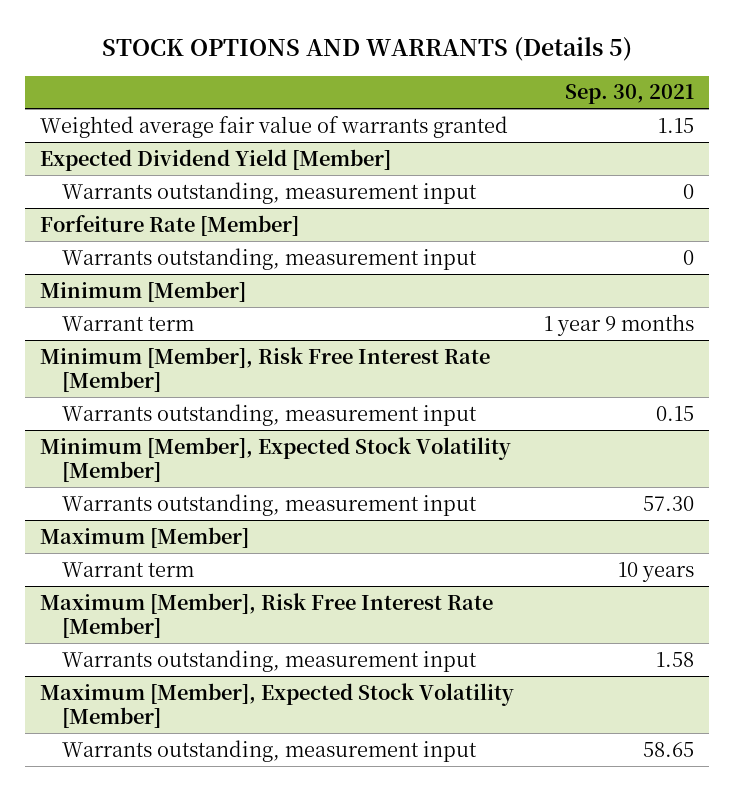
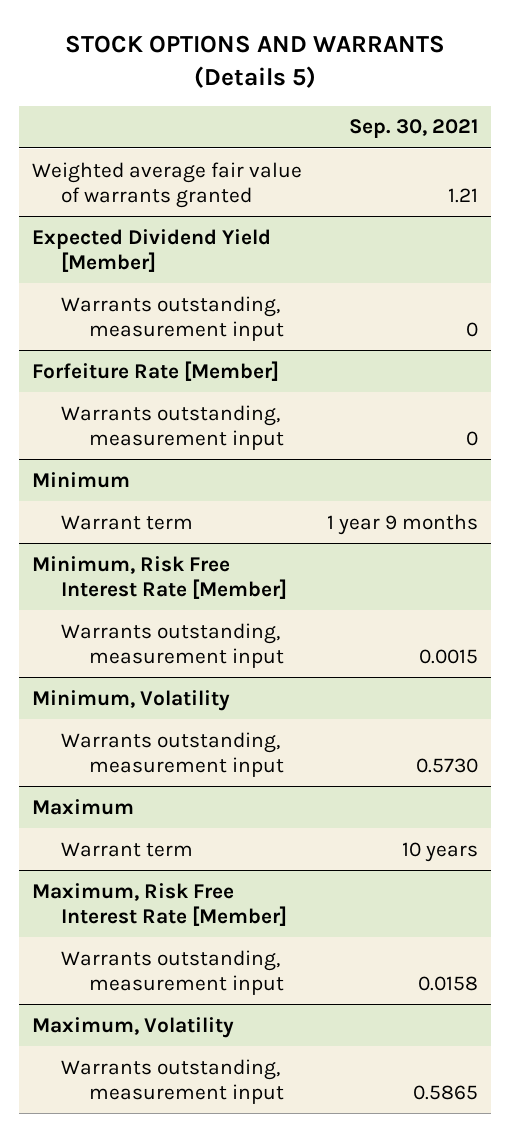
[657,117,694,133] 1.15 -> [448,188,479,204] 1.21
[39,280,246,302] Minimum [Member] -> [31,471,130,488] Minimum
[39,436,511,482] Minimum [Member], Expected Stock Volatility [Member] -> none
[39,346,490,392] Minimum [Member], Risk Free Interest Rate [Member] -> [31,555,287,600] Minimum, Risk Free Interest Rate [Member]
[655,405,694,421] 0.15 -> [419,649,479,665] 0.0015
none -> [31,689,230,711] Minimum, Volatility
[642,495,694,511] 57.30 -> [416,758,479,774] 0.5730
[39,526,249,548] Maximum [Member] -> [31,798,134,815] Maximum
[39,682,514,728] Maximum [Member], Expected Stock Volatility [Member] -> none
[39,592,493,638] Maximum [Member], Risk Free Interest Rate [Member] -> [31,882,287,927] Maximum, Risk Free Interest Rate [Member]
[655,651,694,667] 1.58 -> [418,976,479,992] 0.0158
none -> [31,1016,234,1038] Maximum, Volatility
[642,741,694,757] 58.65 -> [413,1085,479,1101] 0.5865

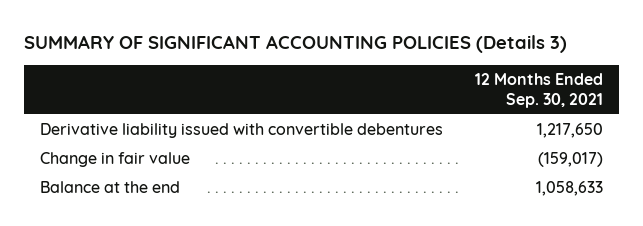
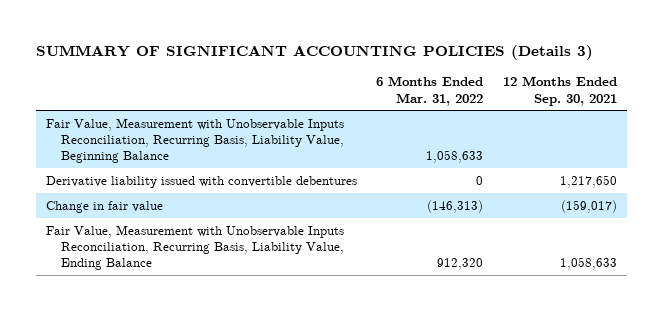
none -> [376,76,484,106] 6 Months Ended Mar. 31, 2022
none -> [45,117,344,164] Fair Value, Measurement with Unobservable Inputs Reconciliation, Recurring Basis, Liability Value, Beginning Balance
[40,181,181,194] Balance at the end -> [45,224,344,271] Fair Value, Measurement with Unobservable Inputs Reconciliation, Recurring Basis, Liability Value, Ending Balance

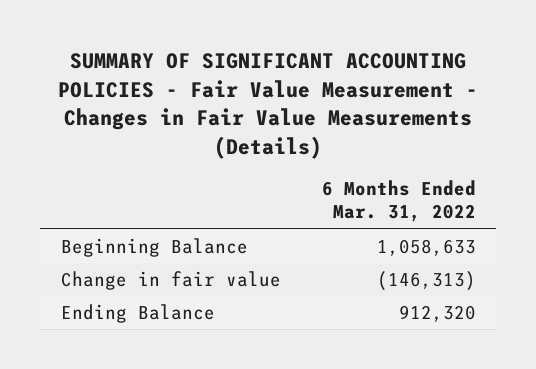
[35,45,593,61] SUMMARY OF SIGNIFICANT ACCOUNTING POLICIES (Details 3) -> [58,53,479,159] SUMMARY OF SIGNIFICANT ACCOUNTING POLICIES - Fair Value Measurement - Changes in Fair Value Measurements (Details)
[502,76,617,106] 12 Months Ended Sep. 30, 2021 -> none
[45,175,357,188] Derivative liability issued with convertible debentures -> none
[45,117,344,164] Fair Value, Measurement with Unobservable Inputs Reconciliation, Recurring Basis, Liability Value, Beginning Balance -> [60,238,248,258] Beginning Balance
[45,224,344,271] Fair Value, Measurement with Unobservable Inputs Reconciliation, Recurring Basis, Liability Value, Ending Balance -> [60,304,215,324] Ending Balance

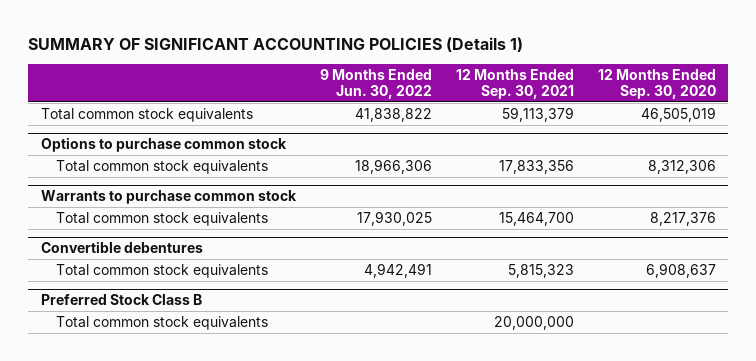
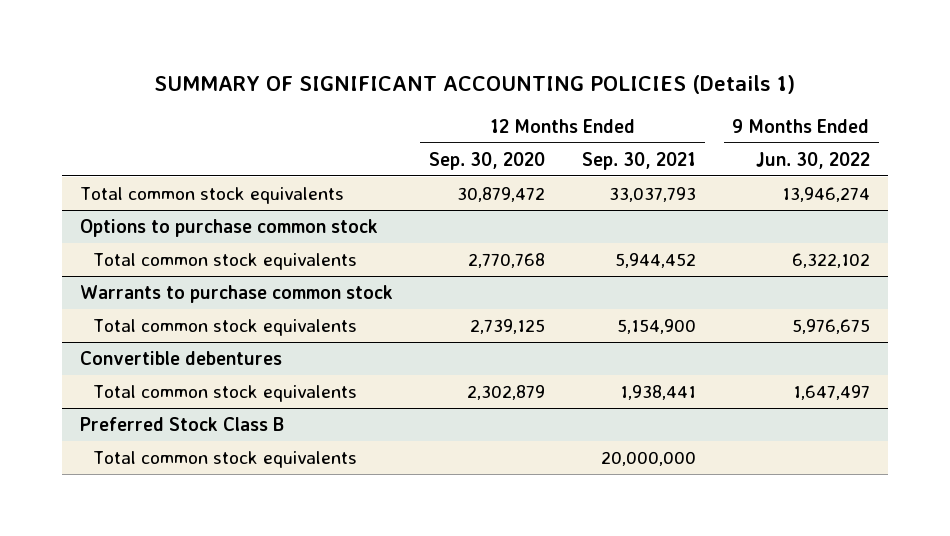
[354,108,432,123] 41,838,822 -> [781,186,870,202] 13,946,274
[501,107,574,123] 59,113,379 -> [609,186,697,202] 33,037,793
[640,107,716,123] 46,505,019 -> [457,186,546,202] 30,879,472
[354,159,432,175] 18,966,306 -> [791,252,870,268] 6,322,102
[498,160,574,175] 17,833,356 -> [615,252,697,268] 5,944,452
[647,160,716,175] 8,312,306 -> [468,252,546,268] 2,770,768
[356,211,432,227] 17,930,025 -> [791,318,870,334] 5,976,675
[498,212,574,227] 15,464,700 -> [617,318,697,334] 5,154,900
[649,212,716,227] 8,217,376 -> [470,318,546,334] 2,739,125
[363,263,432,279] 4,942,491 -> [792,384,870,400] 1,647,497
[507,264,574,279] 5,815,323 -> [620,384,697,400] 1,938,441
[645,263,716,279] 6,908,637 -> [467,384,546,400] 2,302,879

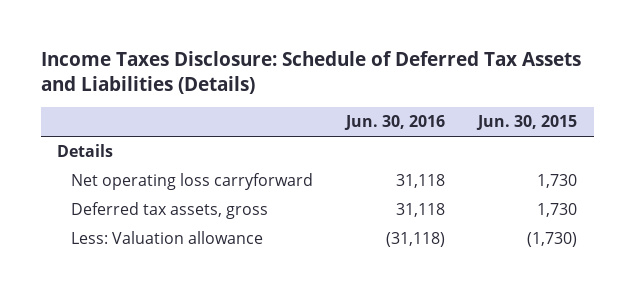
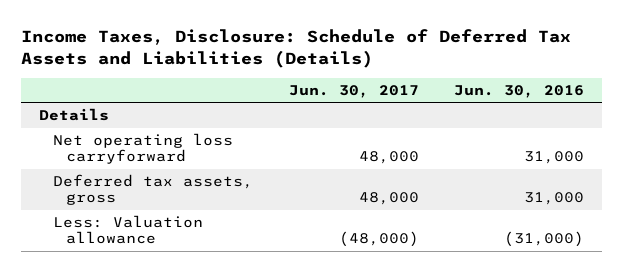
[40,50,581,94] Income Taxes Disclosure: Schedule of Deferred Tax Assets and Liabilities (Details) -> [21,29,572,68] Income Taxes, Disclosure: Schedule of Deferred Tax Assets and Liabilities (Details)
[476,115,578,131] Jun. 30, 2015 -> none
none -> [288,84,419,98] Jun. 30, 2017
[396,174,446,189] 31,118 -> [524,151,585,165] 31,000
[396,203,446,218] 31,118 -> [524,192,585,206] 31,000
[386,232,446,248] (31,118) -> [504,231,585,248] (31,000)

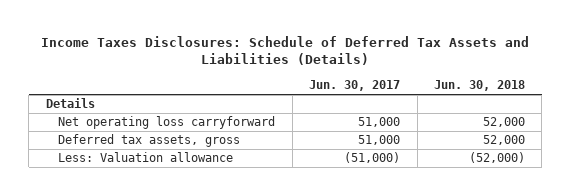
[21,29,572,68] Income Taxes, Disclosure: Schedule of Deferred Tax Assets and Liabilities (Details) -> [41,35,530,66] Income Taxes Disclosures: Schedule of Deferred Tax Assets and Liabilities (Details)
[454,84,585,98] Jun. 30, 2016 -> none
none -> [434,80,526,92] Jun. 30, 2018
[358,151,419,165] 48,000 -> [358,117,401,128] 51,000
[358,192,419,206] 48,000 -> [358,135,401,146] 51,000
[338,231,419,248] (48,000) -> [344,152,401,164] (51,000)

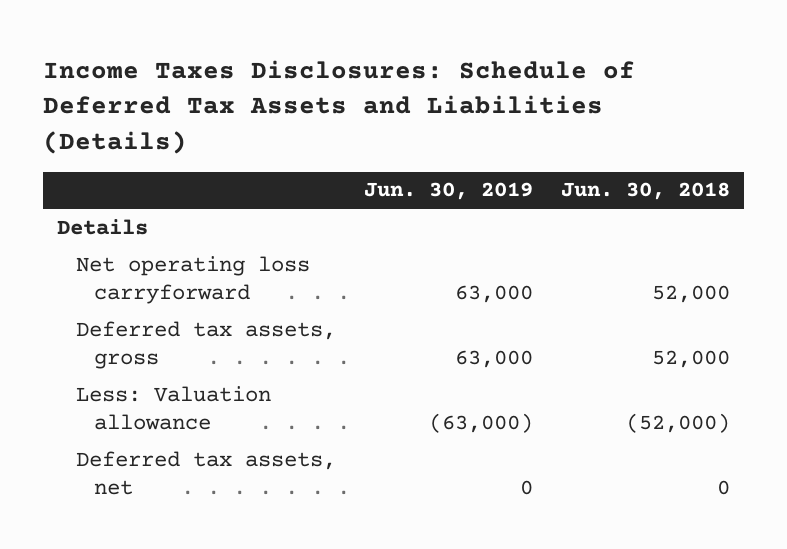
[309,80,401,92] Jun. 30, 2017 -> none
none -> [363,182,533,201] Jun. 30, 2019
none -> [75,450,336,496] Deferred tax assets, net

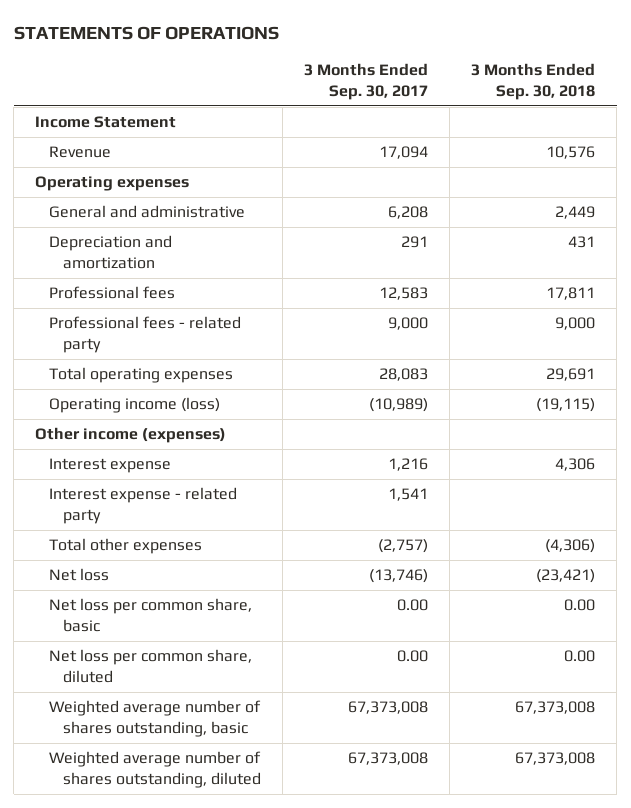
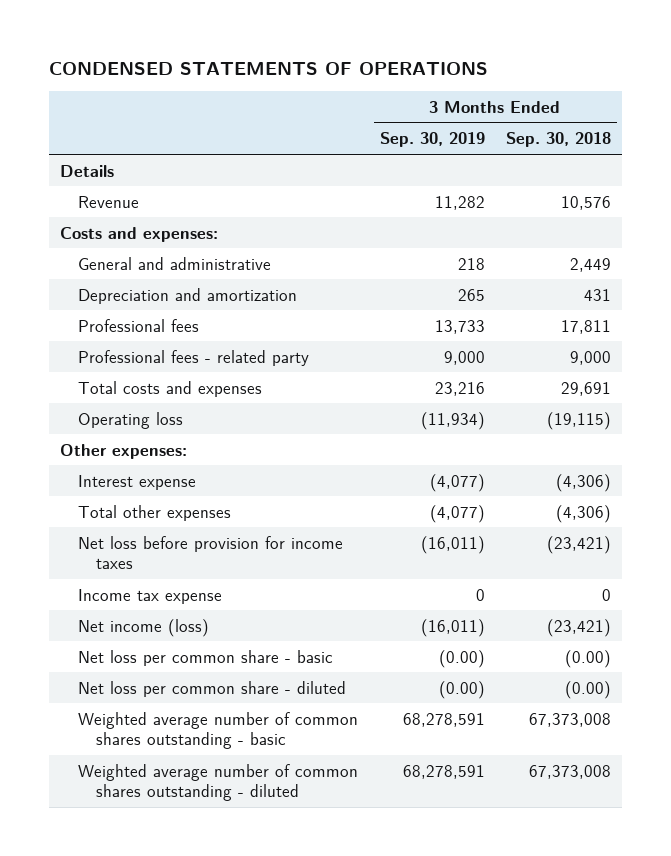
[13,25,279,40] STATEMENTS OF OPERATIONS -> [48,61,488,75] CONDENSED STATEMENTS OF OPERATIONS
[304,63,429,101] 3 Months Ended Sep. 30, 2017 -> none
none -> [379,132,485,148] Sep. 30, 2019
[35,116,177,129] Income Statement -> none
none -> [59,164,114,177] Details
[35,176,190,192] Operating expenses -> none
none -> [59,226,218,242] Costs and expenses:
[49,487,238,524] Interest expense - related party -> none
[49,367,234,384] Total operating expenses -> [77,380,262,397] Total costs and expenses
[49,397,221,414] Operating income (loss) -> [77,411,183,429] Operating loss
[35,427,227,444] Other income (expenses) -> [59,443,187,459] Other expenses:
[555,458,596,472] 4,306 -> [556,473,612,492] (4,306)
none -> [77,535,343,570] Net loss before provision for income taxes
none -> [77,588,222,604] Income tax expense
[49,568,110,582] Net loss -> [77,618,209,637] Net income (loss)
[49,598,253,632] Net loss per common share, basic -> [77,649,333,666] Net loss per common share - basic
[564,599,596,612] 0.00 -> [565,649,612,668] (0.00)
[49,649,253,683] Net loss per common share, diluted -> [77,680,346,697] Net loss per common share - diluted
[564,650,596,663] 0.00 -> [565,680,612,699] (0.00)
[49,700,262,737] Weighted average number of shares outstanding, basic -> [77,711,358,750] Weighted average number of common shares outstanding - basic
[49,751,262,788] Weighted average number of shares outstanding, diluted -> [77,763,358,802] Weighted average number of common shares outstanding - diluted

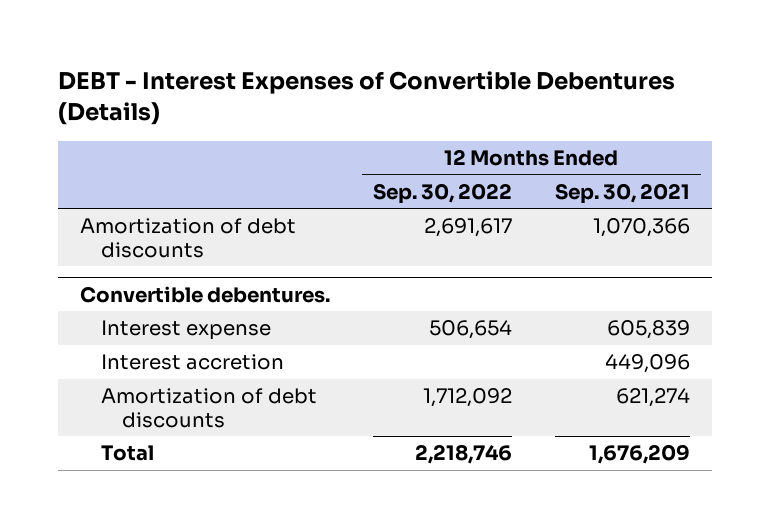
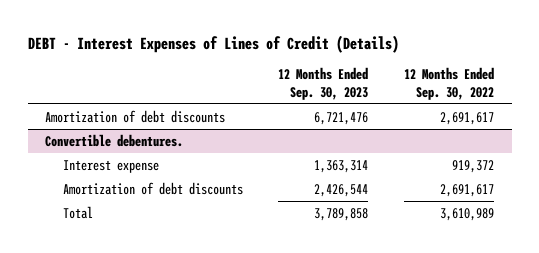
[57,71,675,126] DEBT - Interest Expenses of Convertible Debentures (Details) -> [27,34,399,53] DEBT - Interest Expenses of Lines of Credit (Details)
[555,182,691,204] Sep. 30, 2021 -> none
none -> [278,67,369,100] 12 Months Ended Sep. 30, 2023
[100,354,284,371] Interest accretion -> none
[428,320,512,340] 506,654 -> [451,159,494,173] 919,372
[422,388,512,408] 1,712,092 -> [439,183,494,197] 2,691,617
[414,444,512,465] 2,218,746 -> [439,207,494,221] 3,610,989

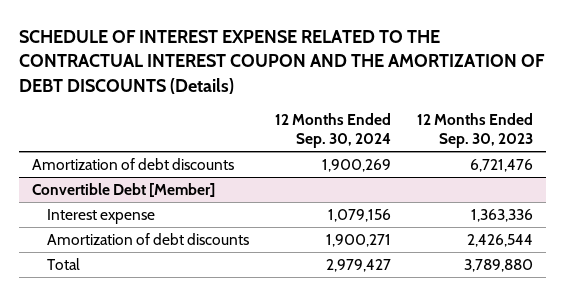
[27,34,399,53] DEBT - Interest Expenses of Lines of Credit (Details) -> [18,30,545,94] SCHEDULE OF INTEREST EXPENSE RELATED TO THE CONTRACTUAL INTEREST COUPON AND THE AMORTIZATION OF DEBT DISCOUNTS (Details)
[403,67,494,100] 12 Months Ended Sep. 30, 2022 -> none
none -> [274,113,391,149] 12 Months Ended Sep. 30, 2024
[45,133,184,147] Convertible debentures. -> [31,182,215,197] Convertible Debt [Member]
[314,159,369,173] 1,363,314 -> [470,208,533,222] 1,363,336
[314,207,369,221] 3,789,858 -> [463,258,533,272] 3,789,880

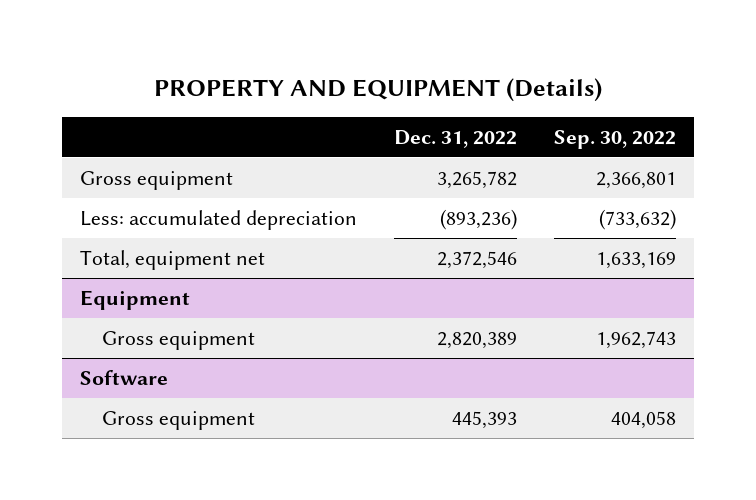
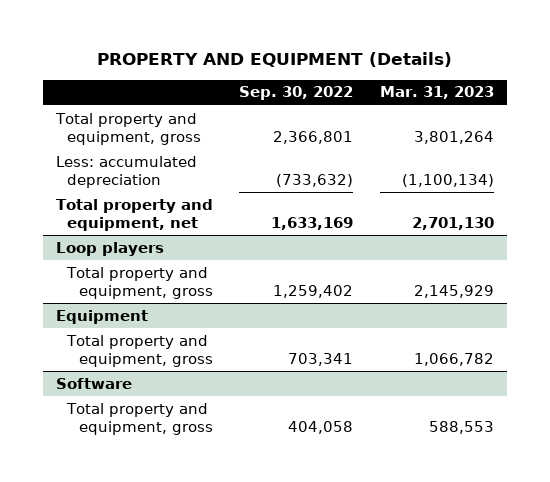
[394,129,518,148] Dec. 31, 2022 -> none
none -> [379,86,494,100] Mar. 31, 2023
[80,170,234,190] Gross equipment -> [54,112,202,146] Total property and equipment, gross
[80,249,266,270] Total, equipment net -> [55,198,213,232] Total property and equipment, net
none -> [55,241,164,256] Loop players
none -> [66,266,214,300] Total property and equipment, gross
[102,330,256,350] Gross equipment -> [66,334,214,368] Total property and equipment, gross
[595,330,676,349] 1,962,743 -> [288,353,354,367] 703,341
[102,410,256,430] Gross equipment -> [66,402,214,436] Total property and equipment, gross

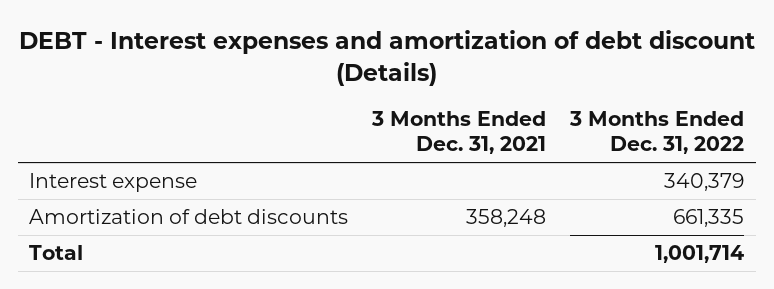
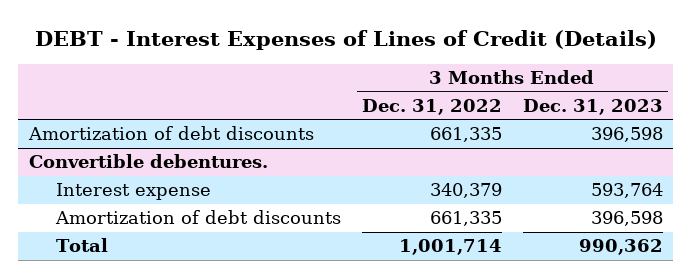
[18,30,755,86] DEBT - Interest expenses and amortization of debt discount (Details) -> [34,29,657,50] DEBT - Interest Expenses of Lines of Credit (Details)
[371,111,547,155] 3 Months Ended Dec. 31, 2021 -> none
none -> [522,98,663,115] Dec. 31, 2023
none -> [27,126,314,141] Amortization of debt discounts
none -> [28,154,268,169] Convertible debentures.

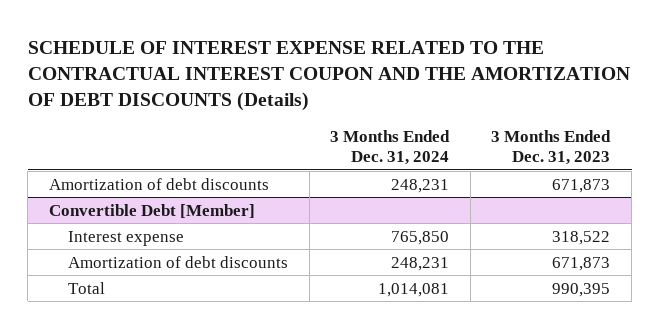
[34,29,657,50] DEBT - Interest Expenses of Lines of Credit (Details) -> [27,40,630,112] SCHEDULE OF INTEREST EXPENSE RELATED TO THE CONTRACTUAL INTEREST COUPON AND THE AMORTIZATION OF DEBT DISCOUNTS (Details)
[361,98,502,115] Dec. 31, 2022 -> none
none -> [330,129,451,166] 3 Months Ended Dec. 31, 2024
[590,127,663,143] 396,598 -> [552,178,611,193] 671,873
[28,154,268,169] Convertible debentures. -> [48,203,255,218] Convertible Debt [Member]
[590,183,663,199] 593,764 -> [552,230,611,245] 318,522
[590,211,663,227] 396,598 -> [552,256,611,271] 671,873
[578,239,663,256] 990,362 -> [552,282,611,297] 990,395

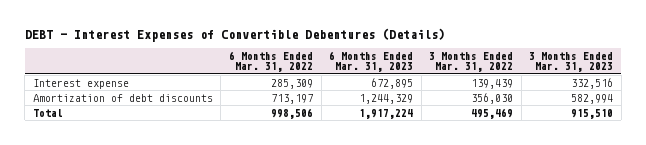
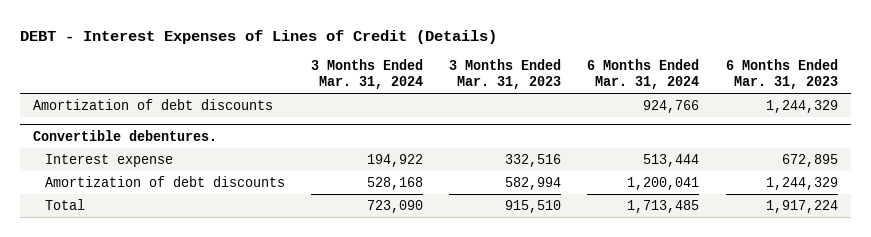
[24,27,445,42] DEBT - Interest Expenses of Convertible Debentures (Details) -> [20,30,498,45] DEBT - Interest Expenses of Lines of Credit (Details)
[228,50,313,73] 6 Months Ended Mar. 31, 2022 -> none
[429,51,514,73] 3 Months Ended Mar. 31, 2022 -> none
none -> [311,59,424,90] 3 Months Ended Mar. 31, 2024
none -> [587,59,700,90] 6 Months Ended Mar. 31, 2024
none -> [33,98,274,110] Amortization of debt discounts
none -> [33,129,218,141] Convertible debentures.

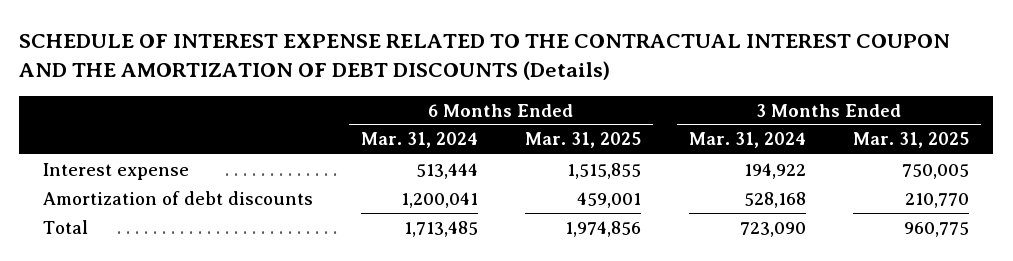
[20,30,498,45] DEBT - Interest Expenses of Lines of Credit (Details) -> [19,34,951,81] SCHEDULE OF INTEREST EXPENSE RELATED TO THE CONTRACTUAL INTEREST COUPON AND THE AMORTIZATION OF DEBT DISCOUNTS (Details)
[449,59,562,90] 3 Months Ended Mar. 31, 2023 -> none
[725,59,838,90] 6 Months Ended Mar. 31, 2023 -> none
none -> [525,132,642,149] Mar. 31, 2025
none -> [853,132,970,149] Mar. 31, 2025
[33,98,274,110] Amortization of debt discounts -> none
[33,129,218,141] Convertible debentures. -> none

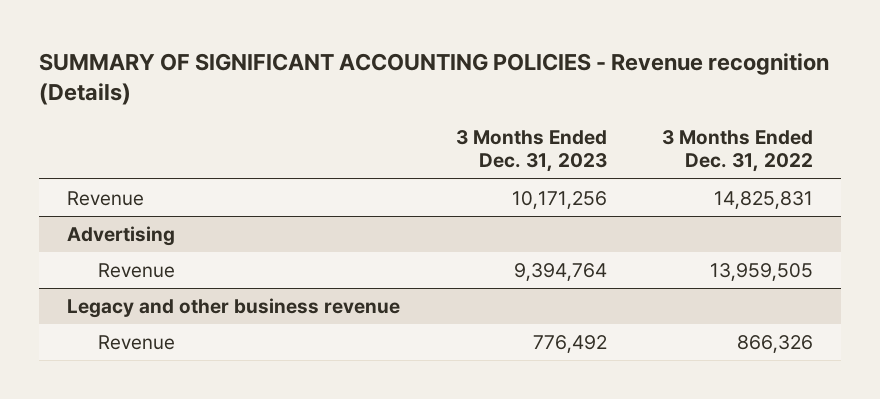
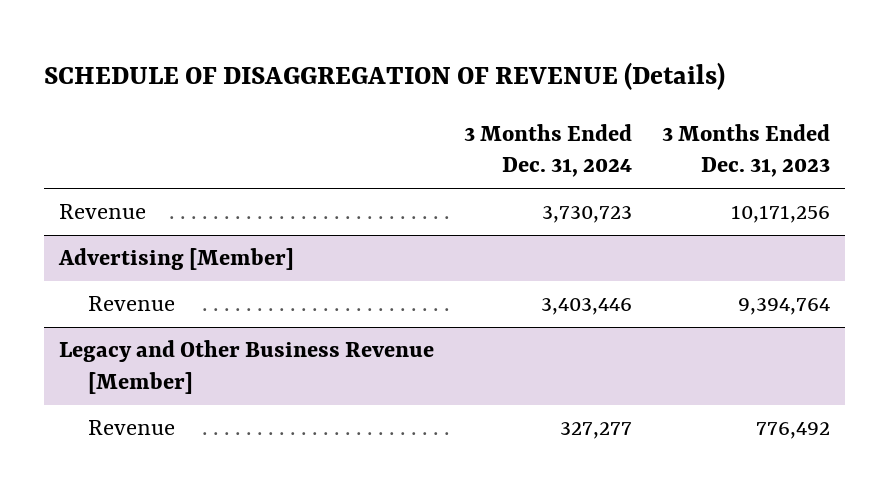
[39,52,830,105] SUMMARY OF SIGNIFICANT ACCOUNTING POLICIES - Revenue recognition (Details) -> [44,62,726,91] SCHEDULE OF DISAGGREGATION OF REVENUE (Details)
[661,130,813,173] 3 Months Ended Dec. 31, 2022 -> none
none -> [464,123,633,178] 3 Months Ended Dec. 31, 2024
[67,225,176,246] Advertising -> [58,248,295,271] Advertising [Member]
[67,297,401,318] Legacy and other business revenue -> [59,340,435,395] Legacy and Other Business Revenue [Member]

